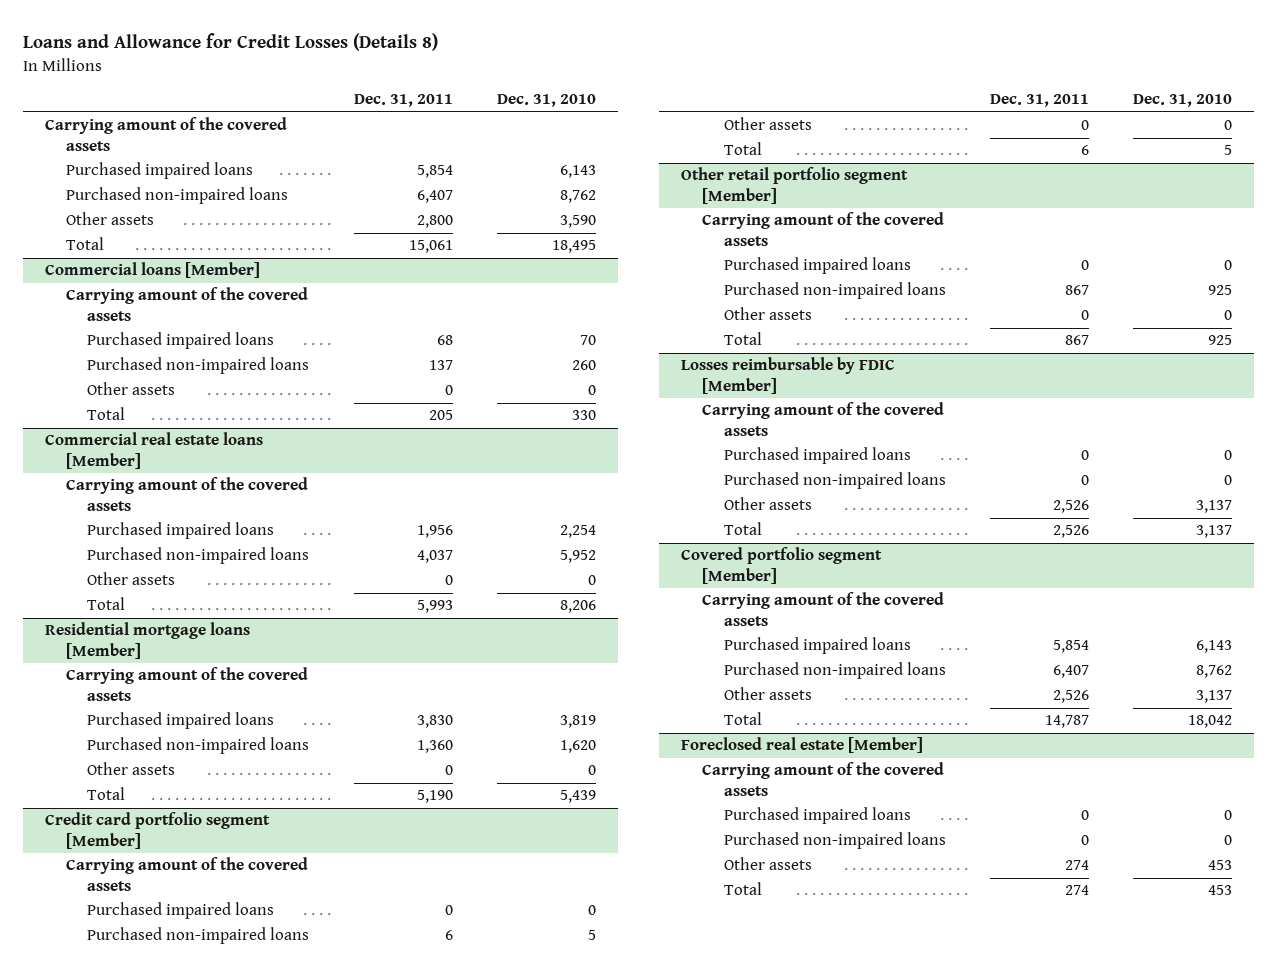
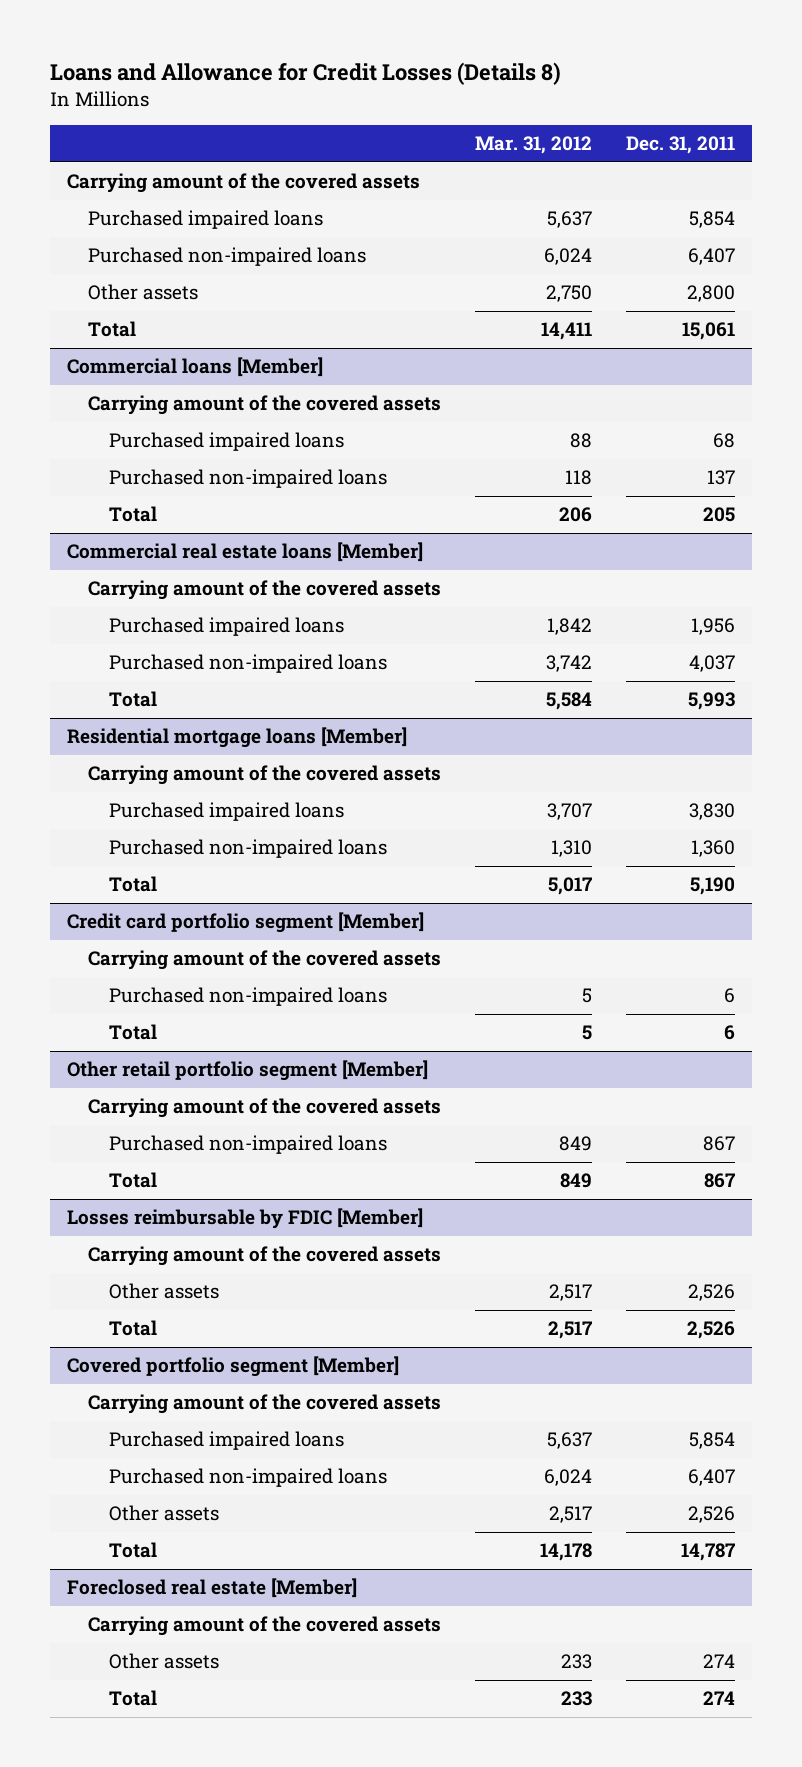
[496,94,596,108] Dec. 31, 2010 -> none
none -> [474,136,592,155] Mar. 31, 2012
[87,382,176,396] Other assets -> none
[87,572,176,586] Other assets -> none
[87,762,176,776] Other assets -> none
[87,902,275,920] Purchased impaired loans -> none
[723,117,812,131] Other assets -> none
[723,257,911,275] Purchased impaired loans -> none
[723,307,812,321] Other assets -> none
[723,447,911,465] Purchased impaired loans -> none
[723,472,946,490] Purchased non-impaired loans -> none
[723,807,911,825] Purchased impaired loans -> none
[723,832,946,850] Purchased non-impaired loans -> none

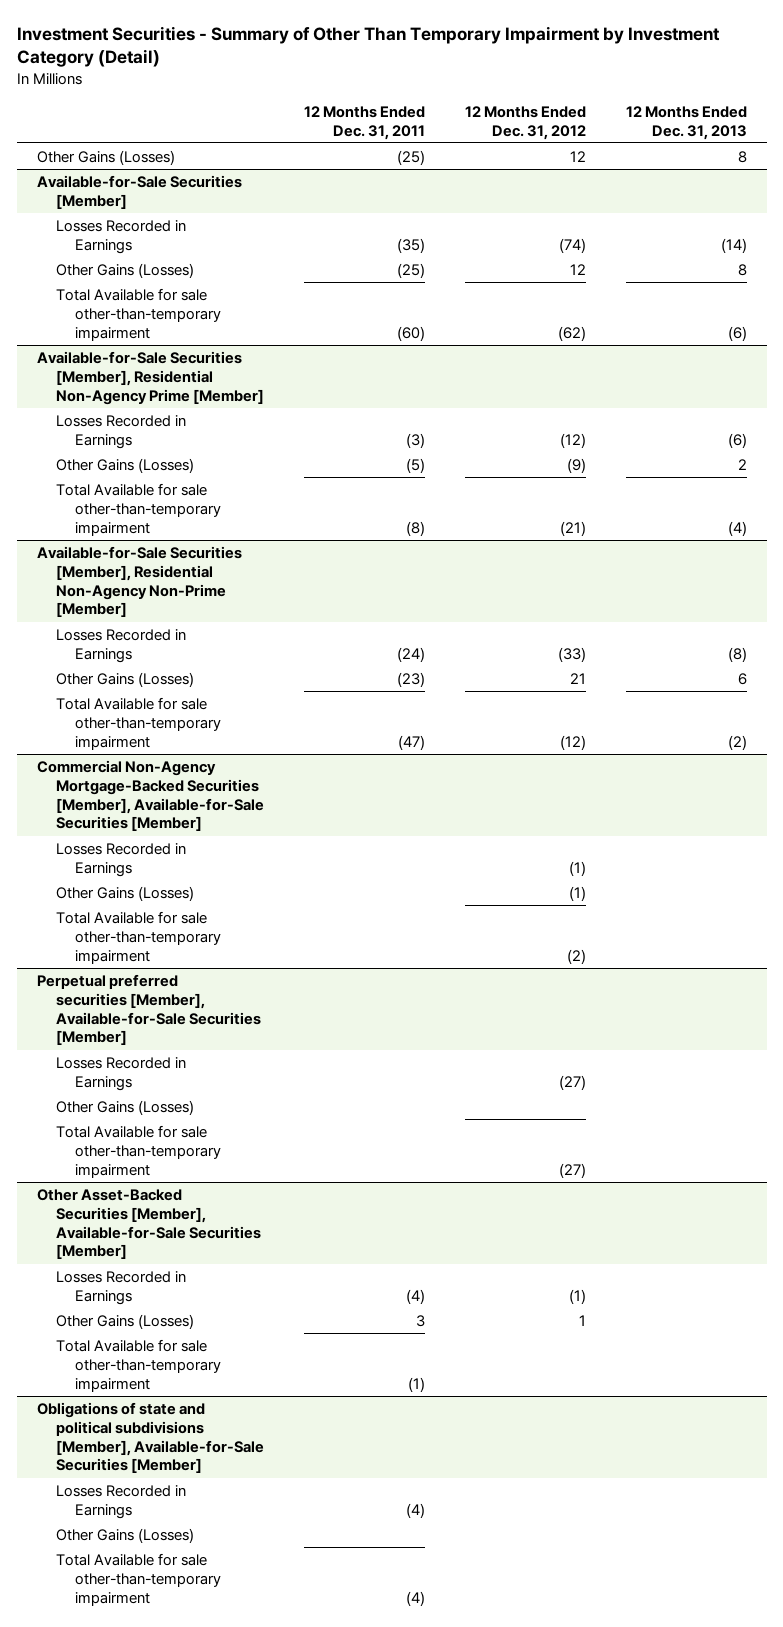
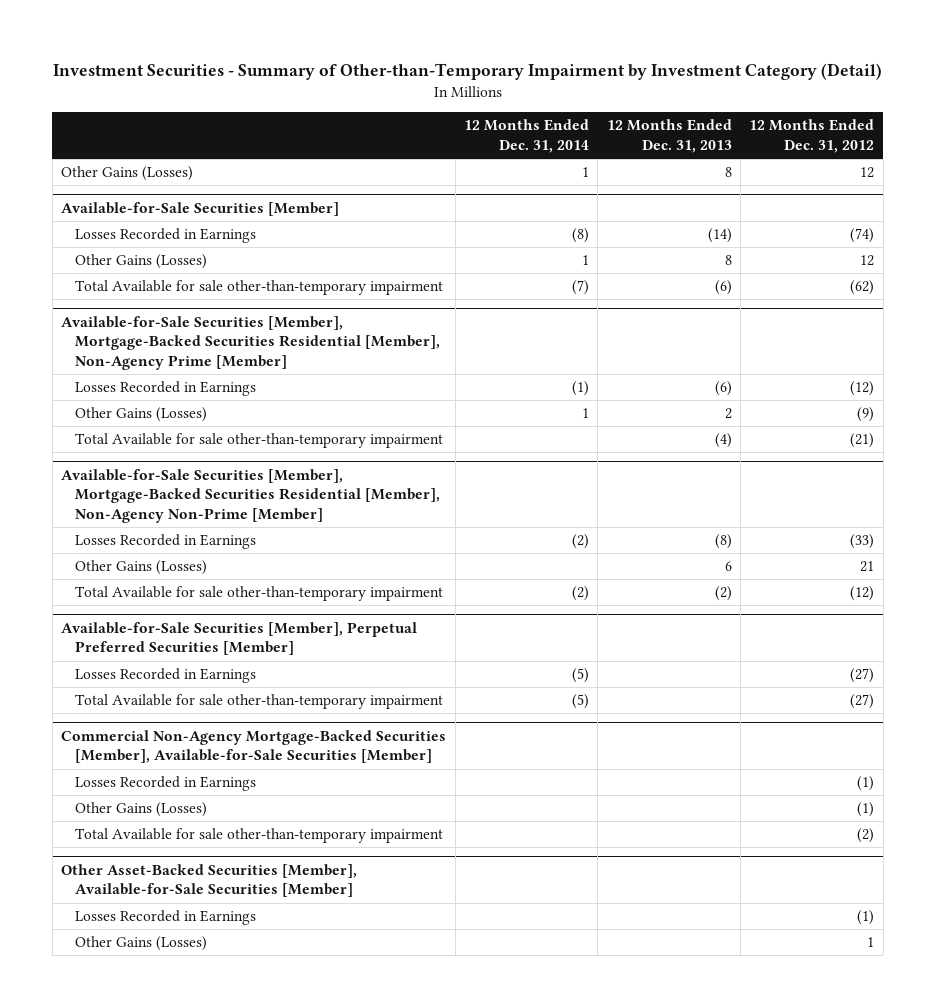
[16,26,720,68] Investment Securities - Summary of Other Than Temporary Impairment by Investment Category (Detail) -> [52,63,882,81] Investment Securities - Summary of Other-than-Temporary Impairment by Investment Category (Detail)
[303,105,425,140] 12 Months Ended Dec. 31, 2011 -> none
none -> [463,119,589,153] 12 Months Ended Dec. 31, 2014
[36,350,265,405] Available-for-Sale Securities [Member], Residential Non-Agency Prime [Member] -> [61,315,441,370] Available-for-Sale Securities [Member], Mortgage-Backed Securities Residential [Member], Non-Agency Prime [Member]
[36,545,242,618] Available-for-Sale Securities [Member], Residential Non-Agency Non-Prime [Member] -> [61,468,441,523] Available-for-Sale Securities [Member], Mortgage-Backed Securities Residential [Member], Non-Agency Non-Prime [Member]
none -> [61,621,418,656] Available-for-Sale Securities [Member], Perpetual Preferred Securities [Member]
none -> [75,668,257,684] Losses Recorded in Earnings
none -> [75,694,444,710] Total Available for sale other-than-temporary impairment
[36,973,262,1046] Perpetual preferred securities [Member], Available-for-Sale Securities [Member] -> none
[56,1056,187,1091] Losses Recorded in Earnings -> none
[56,1099,195,1115] Other Gains (Losses) -> none
[56,1124,222,1178] Total Available for sale other-than-temporary impairment -> none
[56,1338,222,1392] Total Available for sale other-than-temporary impairment -> none
[36,1401,265,1474] Obligations of state and political subdivisions [Member], Available-for-Sale Securities [Member] -> none
[56,1484,187,1519] Losses Recorded in Earnings -> none
[56,1527,195,1543] Other Gains (Losses) -> none
[56,1552,222,1606] Total Available for sale other-than-temporary impairment -> none

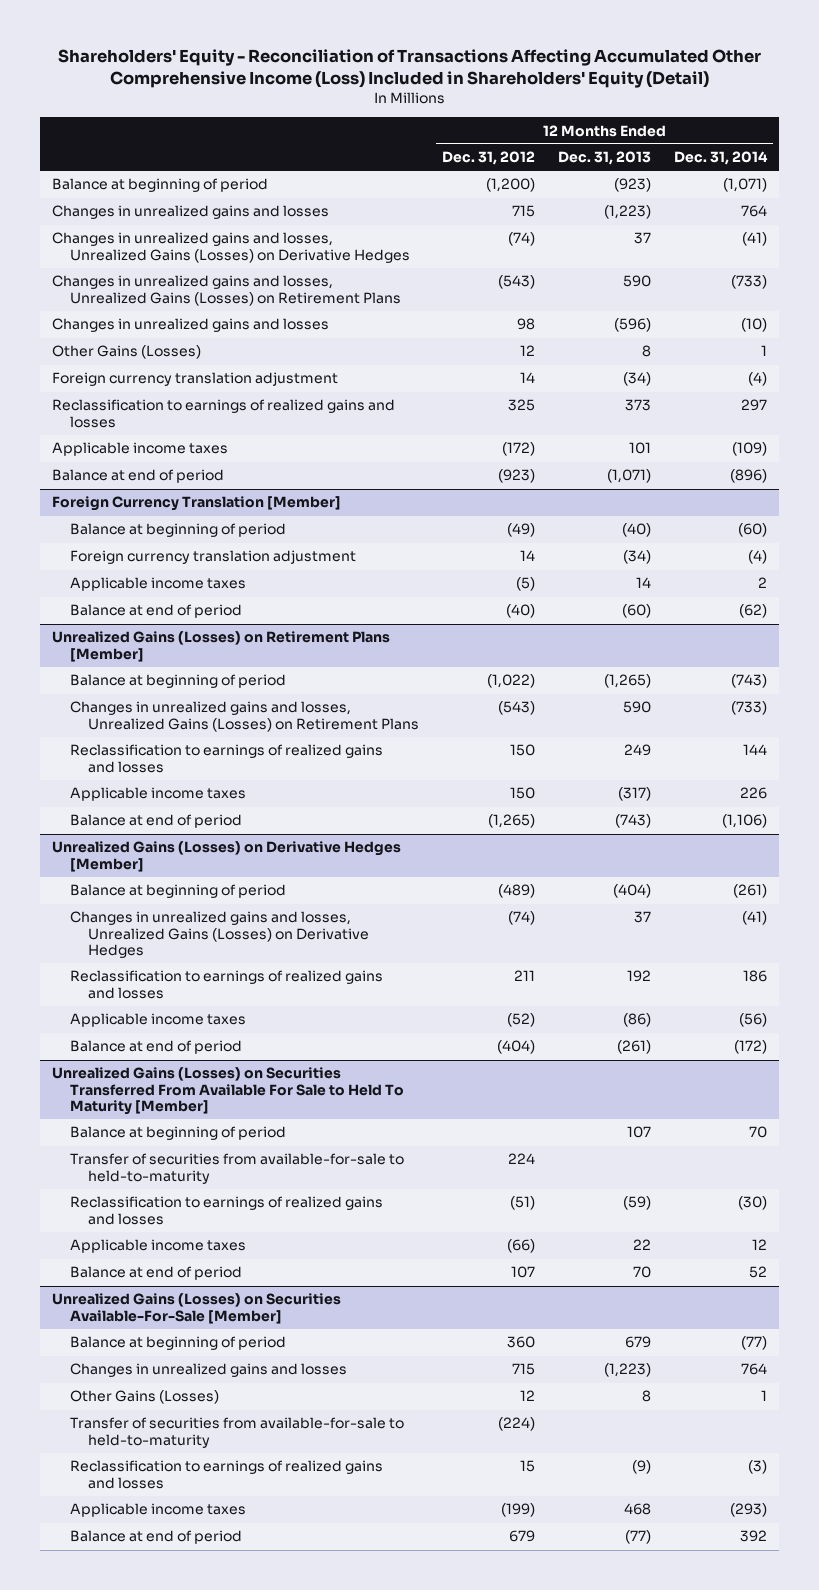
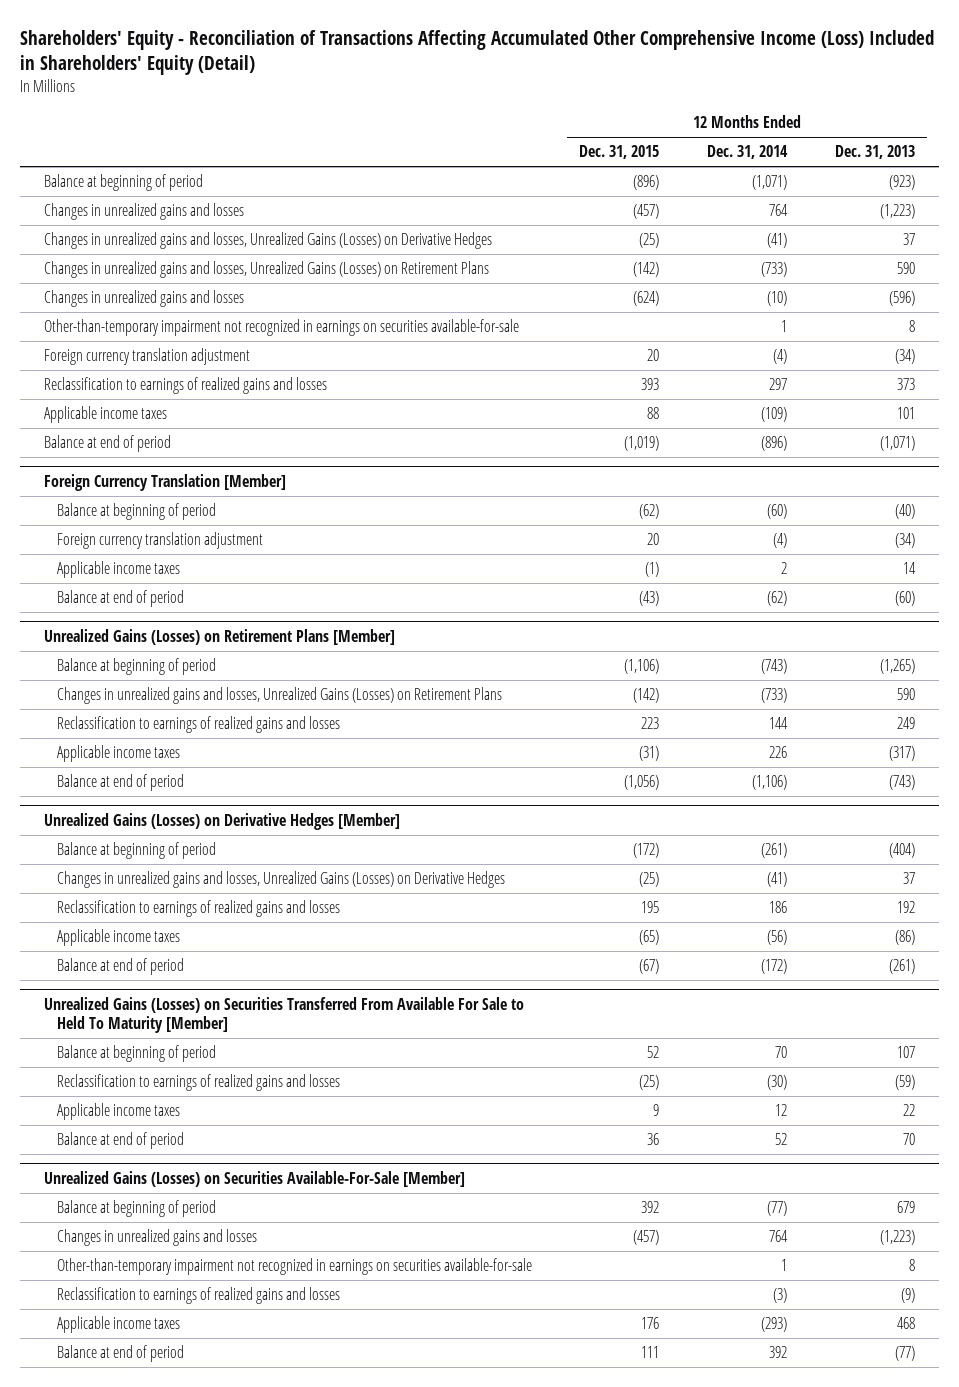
[442,151,536,166] Dec. 31, 2012 -> none
none -> [579,145,660,160] Dec. 31, 2015
[51,345,201,360] Other Gains (Losses) -> none
none -> [44,319,520,337] Other-than-temporary impairment not recognized in earnings on securities available-for-sale
[69,1153,404,1184] Transfer of securities from available-for-sale to held-to-maturity -> none
[69,1390,219,1405] Other Gains (Losses) -> none
[69,1417,404,1448] Transfer of securities from available-for-sale to held-to-maturity -> none
none -> [56,1258,532,1276] Other-than-temporary impairment not recognized in earnings on securities available-for-sale

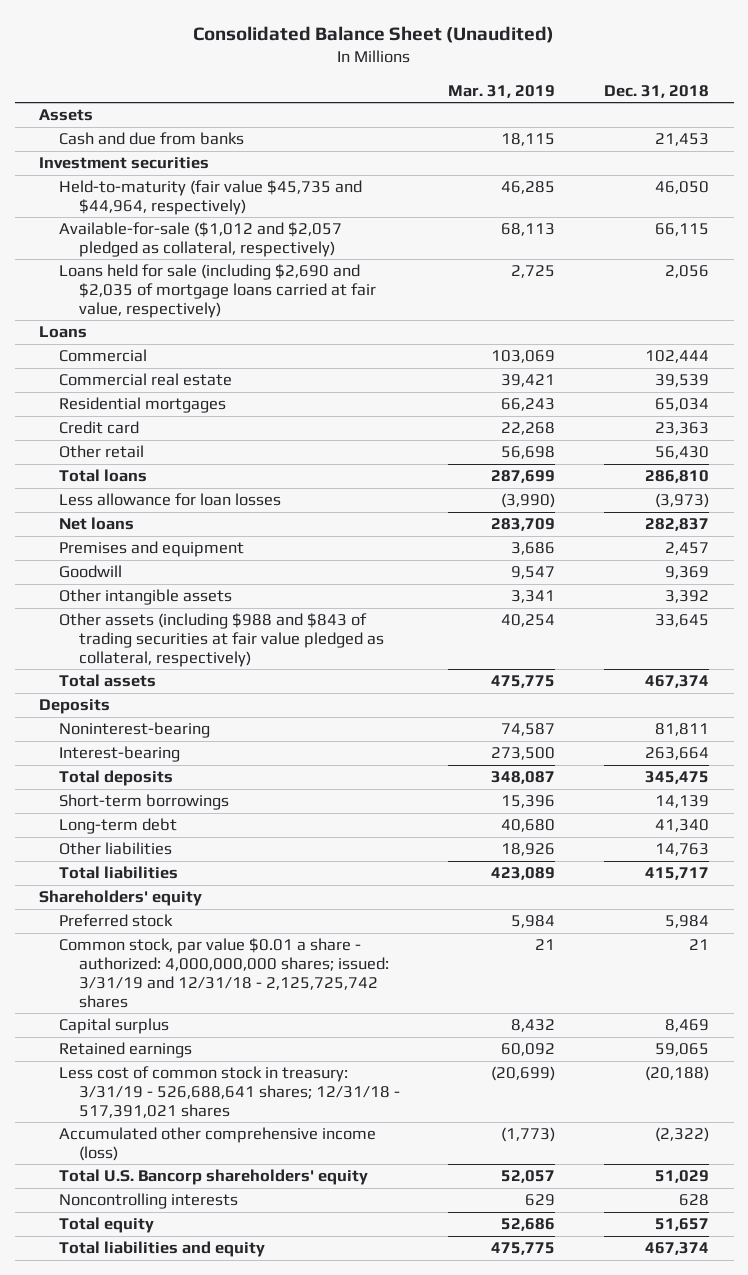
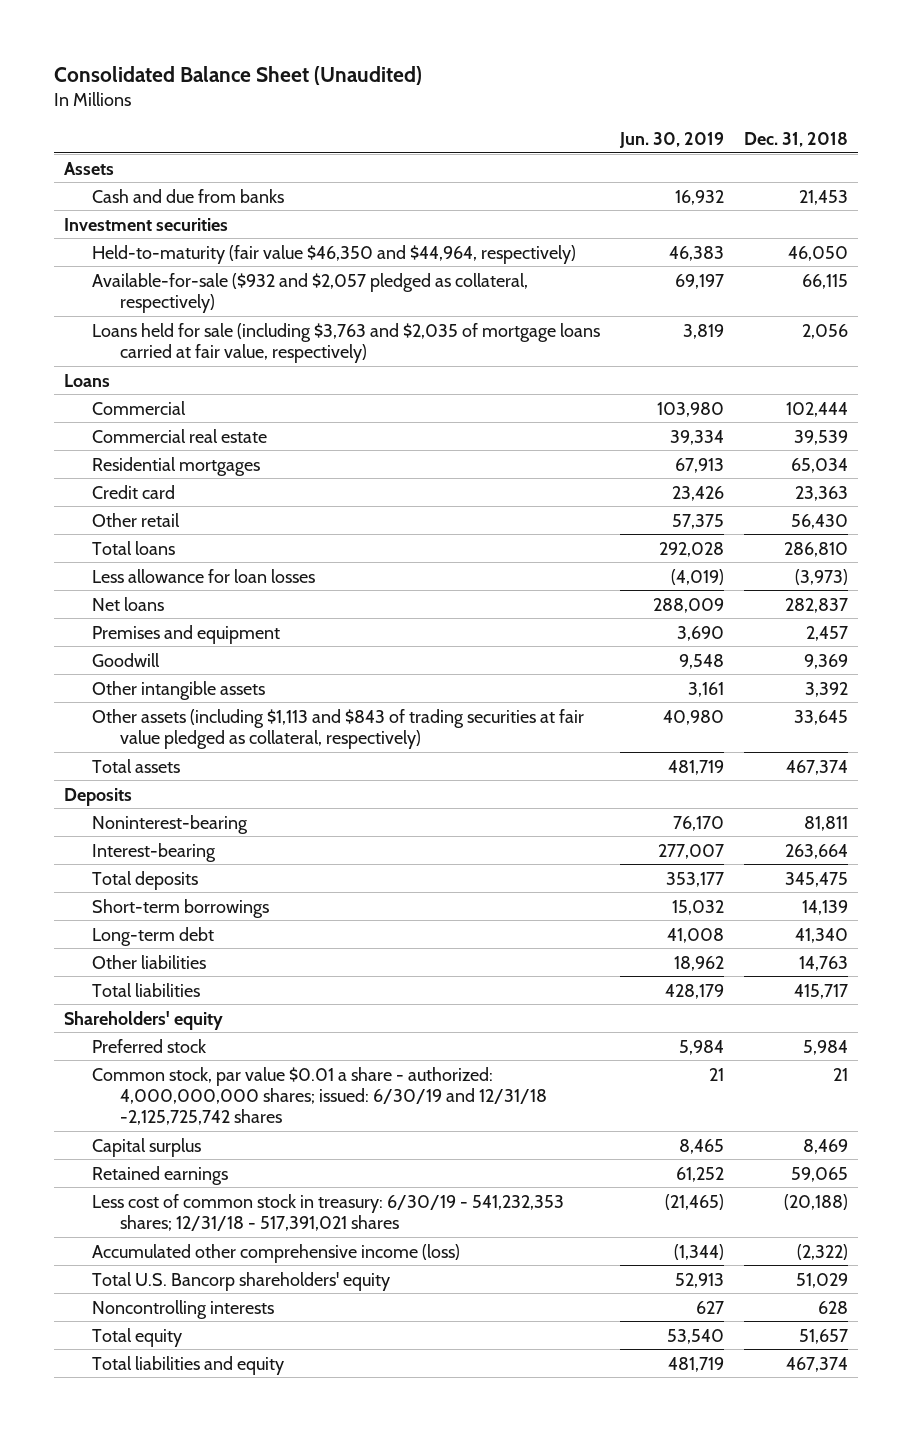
[448,84,556,98] Mar. 31, 2019 -> none
none -> [618,131,724,148] Jun. 30, 2019
[58,180,362,215] Held-to-maturity (fair value $45,735 and $44,964, respectively) -> [91,244,576,264] Held-to-maturity (fair value $46,350 and $44,964, respectively)
[58,222,342,257] Available-for-sale ($1,012 and $2,057 pledged as collateral, respectively) -> [91,272,528,313] Available-for-sale ($932 and $2,057 pledged as collateral, respectively)
[58,264,376,318] Loans held for sale (including $2,690 and $2,035 of mortgage loans carried at fair value, respectively) -> [91,322,600,363] Loans held for sale (including $3,763 and $2,035 of mortgage loans carried at fair value, respectively)
[58,613,384,667] Other assets (including $988 and $843 of trading securities at fair value pledged as collateral, respectively) -> [91,708,584,749] Other assets (including $1,113 and $843 of trading securities at fair value pledged as collateral, respectively)
[58,938,389,1008] Common stock, par value $0.01 a share - authorized: 4,000,000,000 shares; issued: 3/31/19 and 12/31/18 - 2,125,725,742 shares -> [91,1066,547,1126] Common stock, par value $0.01 a share - authorized: 4,000,000,000 shares; issued: 6/30/19 and 12/31/18 -2,125,725,742 shares
[58,1066,400,1118] Less cost of common stock in treasury: 3/31/19 - 526,688,641 shares; 12/31/18 - 517,391,021 shares -> [91,1193,564,1231] Less cost of common stock in treasury: 6/30/19 - 541,232,353 shares; 12/31/18 - 517,391,021 shares

